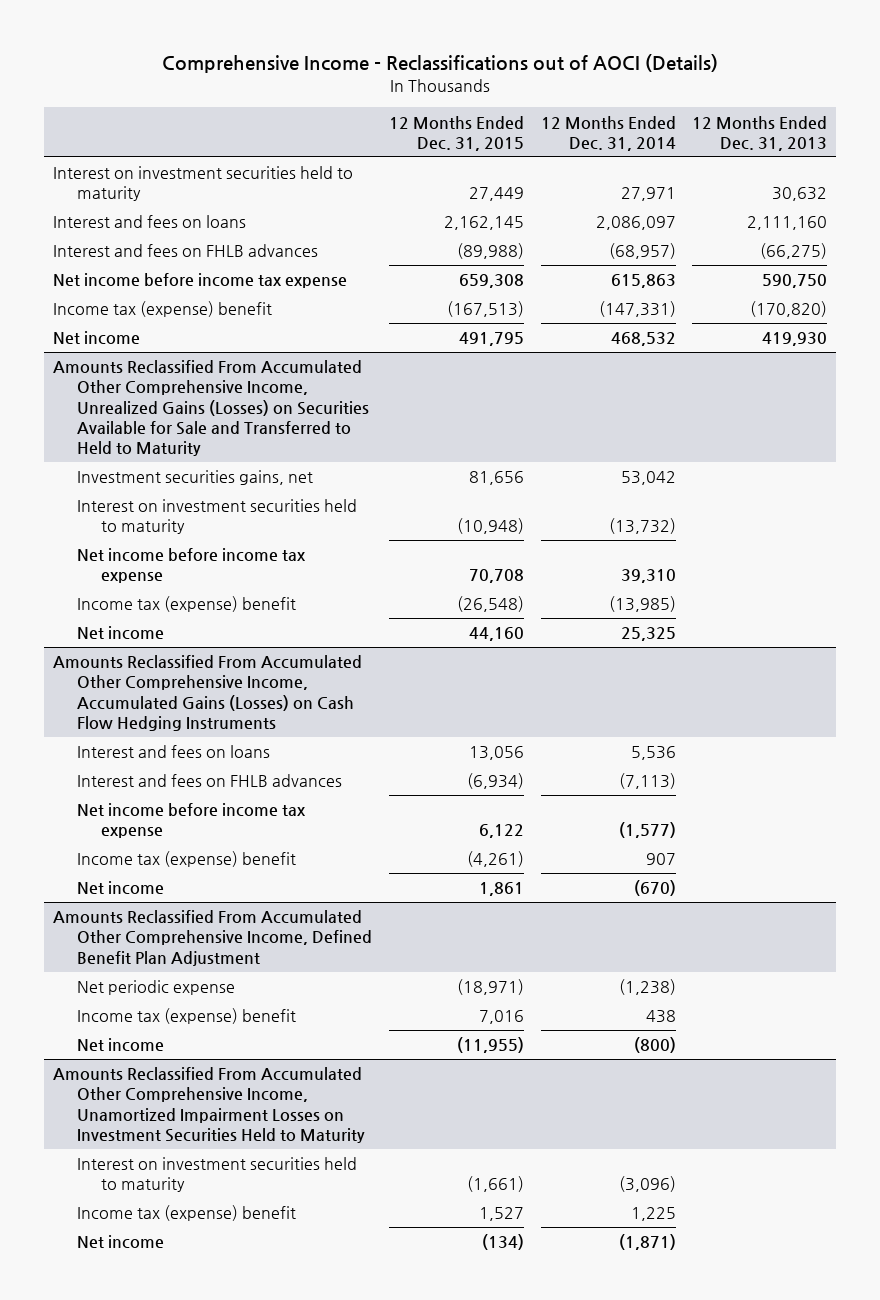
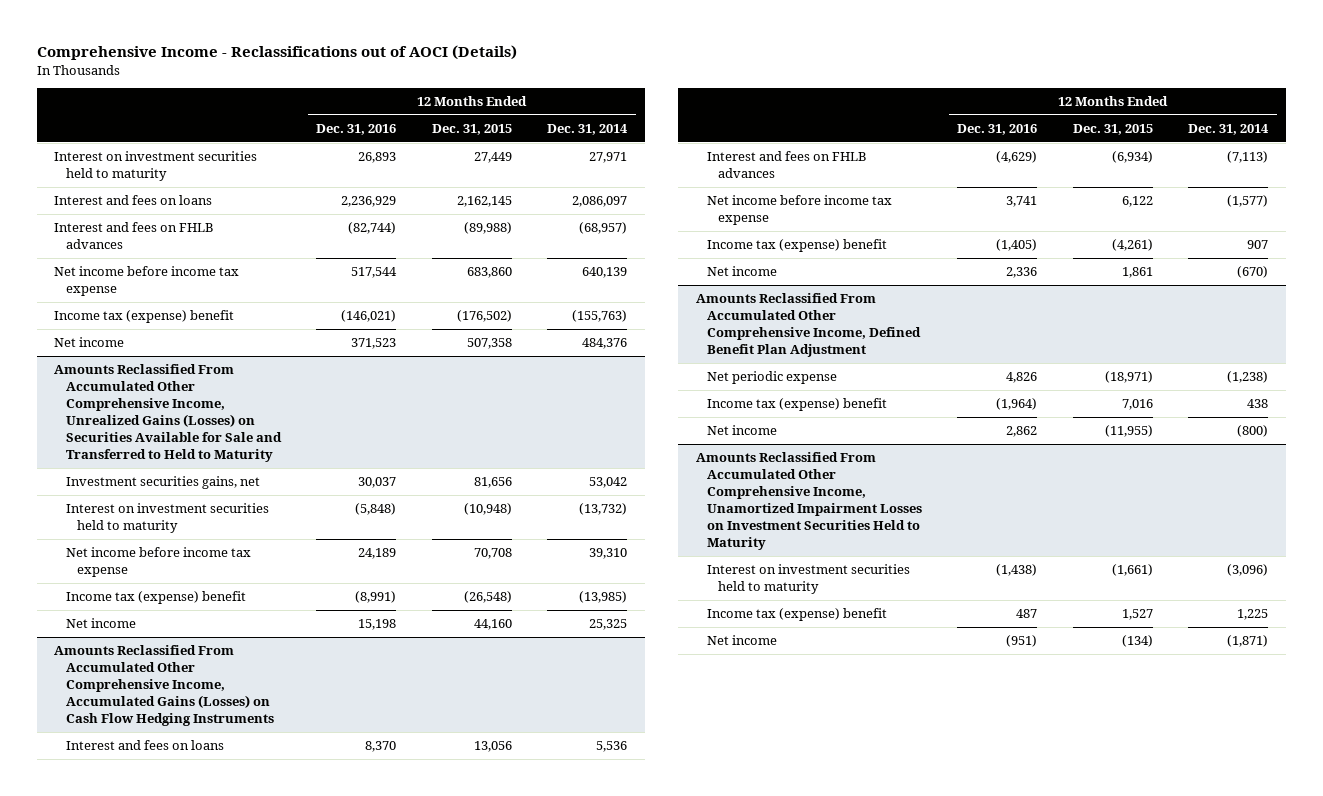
[692,115,828,151] 12 Months Ended Dec. 31, 2013 -> none
none -> [316,124,397,136] Dec. 31, 2016
[458,274,524,289] 659,308 -> [466,267,512,279] 683,860
[610,274,676,289] 615,863 -> [582,267,628,279] 640,139
[446,301,524,318] (167,513) -> [456,310,512,323] (176,502)
[598,301,676,318] (147,331) -> [572,310,628,323] (155,763)
[458,332,524,347] 491,795 -> [466,338,512,350] 507,358
[610,332,676,347] 468,532 -> [582,338,628,350] 484,376

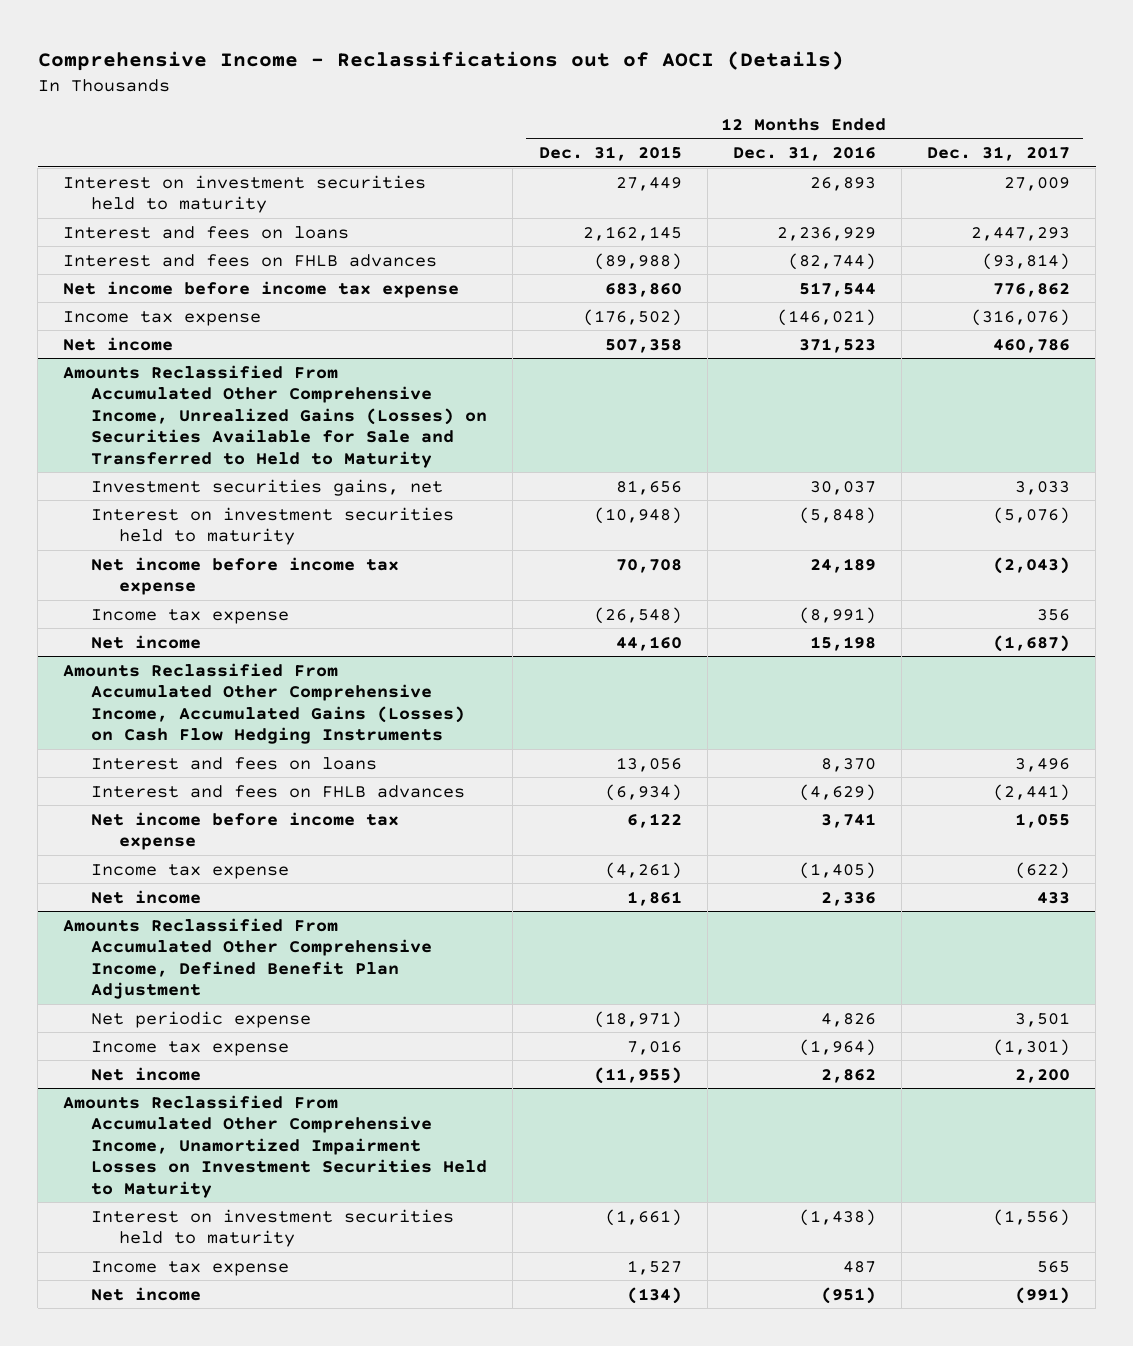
[547,124,629,136] Dec. 31, 2014 -> none
none -> [927,146,1071,162] Dec. 31, 2017
[54,310,235,324] Income tax (expense) benefit -> [63,310,262,326] Income tax expense
[65,591,246,605] Income tax (expense) benefit -> [91,608,290,624] Income tax expense
[707,239,888,253] Income tax (expense) benefit -> [91,863,290,879] Income tax expense
[707,398,888,412] Income tax (expense) benefit -> [91,1040,290,1056] Income tax expense
[707,608,888,622] Income tax (expense) benefit -> [91,1260,290,1276] Income tax expense

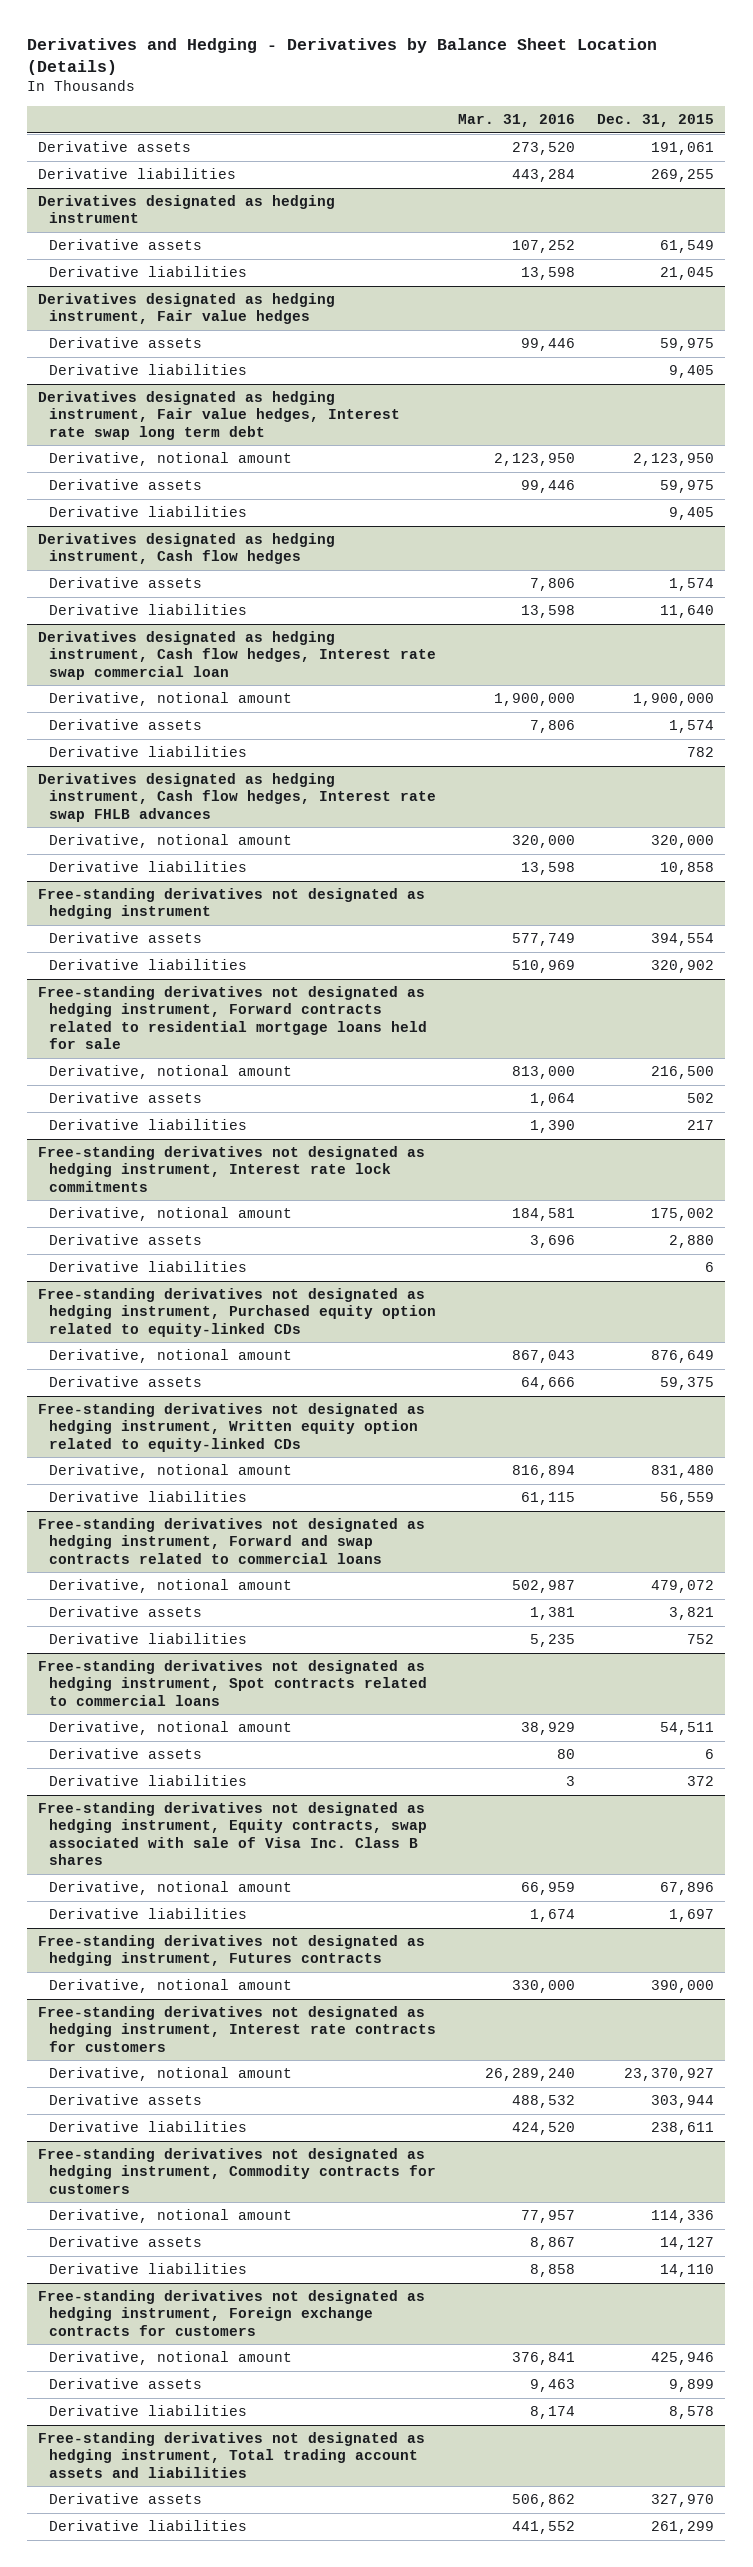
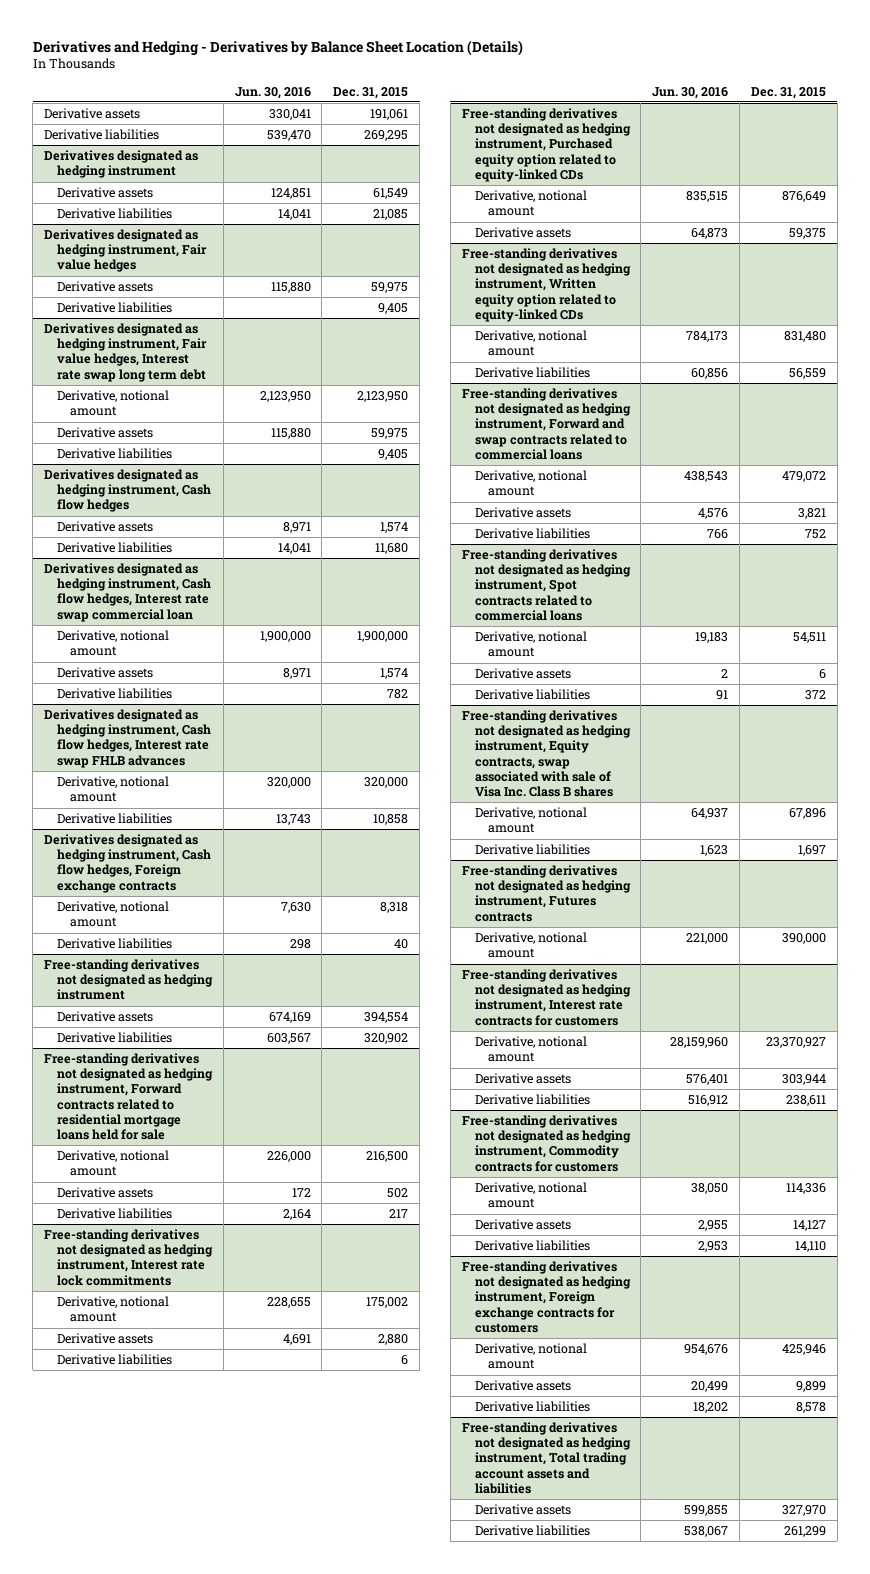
[457,113,575,127] Mar. 31, 2016 -> none
none -> [234,86,311,99] Jun. 30, 2016
[651,169,715,183] 269,255 -> [364,130,409,142] 269,295
[660,267,715,281] 21,045 -> [373,209,409,221] 21,085
[660,605,715,619] 11,640 -> [375,543,409,555] 11,680
none -> [43,834,211,893] Derivatives designated as hedging instrument, Cash flow hedges, Foreign exchange contracts
none -> [56,901,169,928] Derivative, notional amount
none -> [56,938,172,950] Derivative liabilities

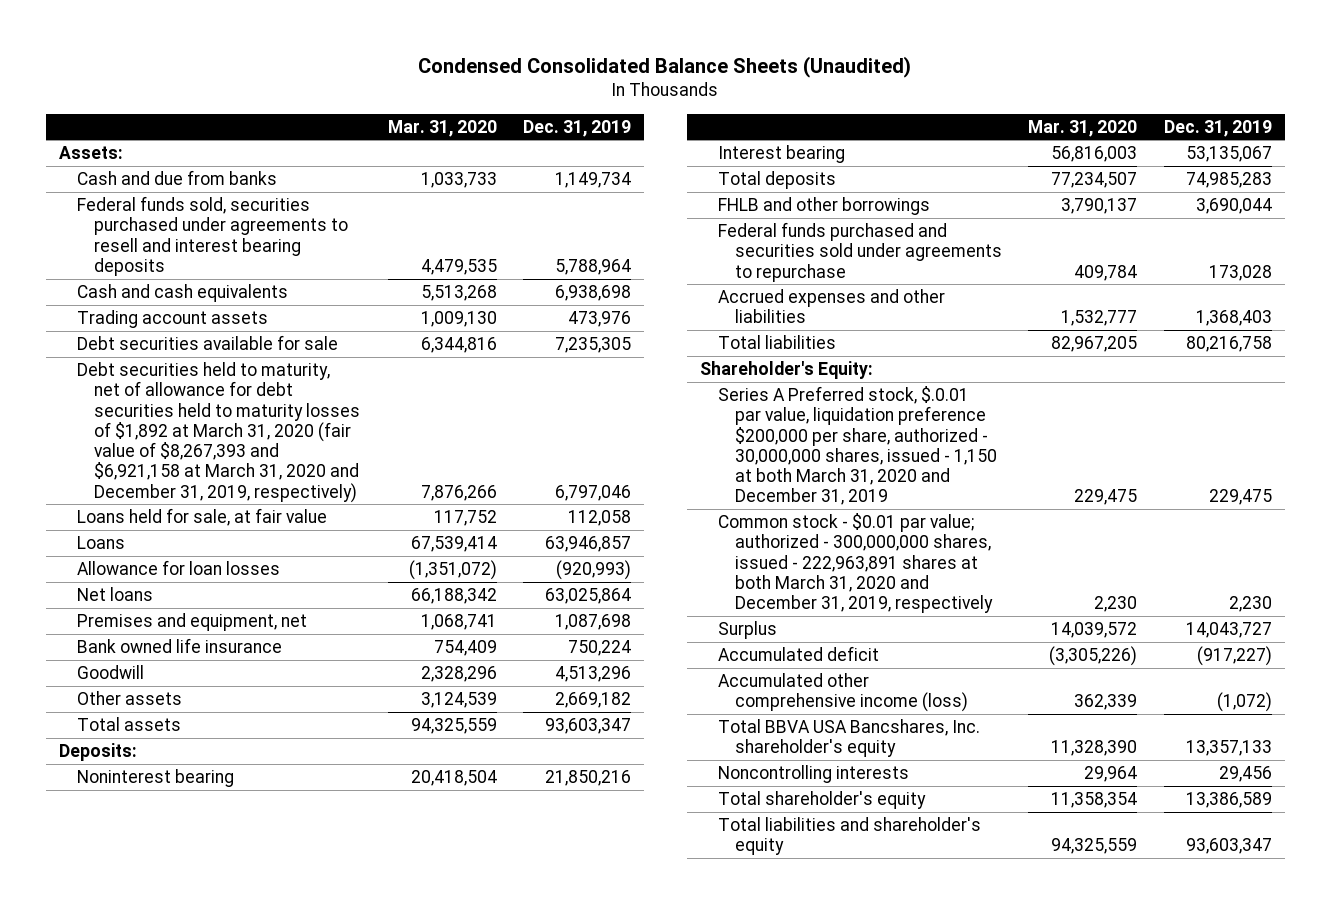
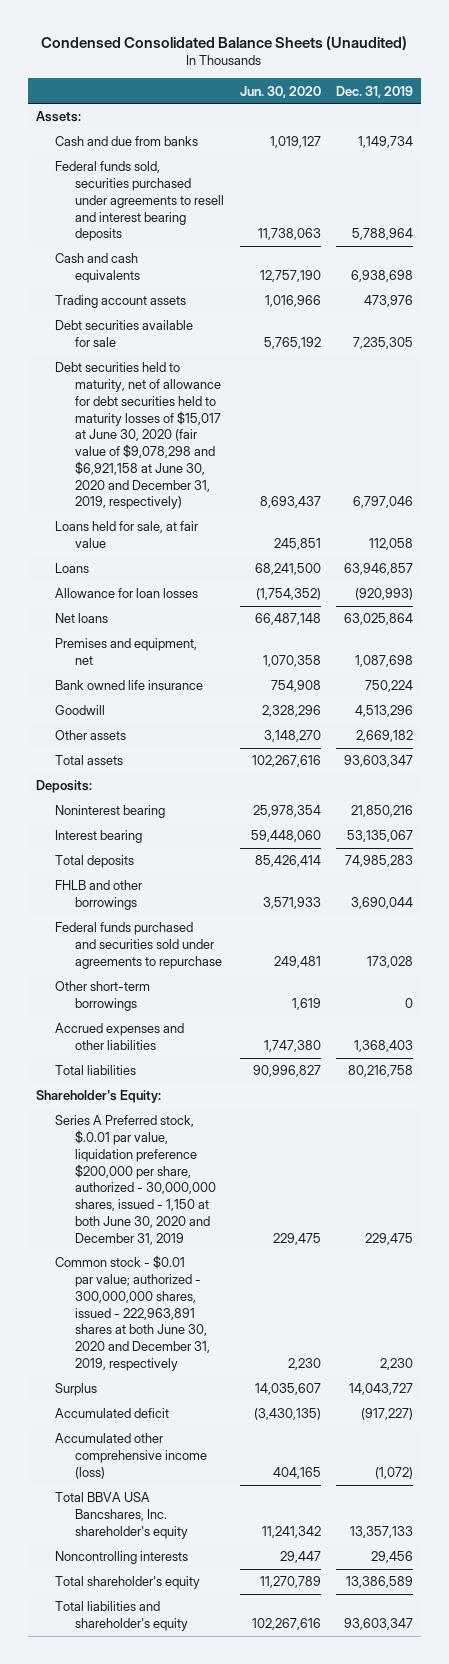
[387,119,497,137] Mar. 31, 2020 -> none
none -> [239,85,321,98] Jun. 30, 2020
[76,362,361,503] Debt securities held to maturity, net of allowance for debt securities held to maturity losses of $1,892 at March 31, 2020 (fair value of $8,267,393 and $6,921,158 at March 31, 2020 and December 31, 2019, respectively) -> [55,362,222,510] Debt securities held to maturity, net of allowance for debt securities held to maturity losses of $15,017 at June 30, 2020 (fair value of $9,078,298 and $6,921,158 at June 30, 2020 and December 31, 2019, respectively)
none -> [55,981,151,1012] Other short-term borrowings
[717,386,998,506] Series A Preferred stock, $.0.01 par value, liquidation preference $200,000 per share, authorized - 30,000,000 shares, issued - 1,150 at both March 31, 2020 and December 31, 2019 -> [55,1115,217,1245] Series A Preferred stock, $.0.01 par value, liquidation preference $200,000 per share, authorized - 30,000,000 shares, issued - 1,150 at both June 30, 2020 and December 31, 2019
[717,513,994,614] Common stock - $0.01 par value; authorized - 300,000,000 shares, issued - 222,963,891 shares at both March 31, 2020 and December 31, 2019, respectively -> [55,1255,211,1371] Common stock - $0.01 par value; authorized - 300,000,000 shares, issued - 222,963,891 shares at both June 30, 2020 and December 31, 2019, respectively

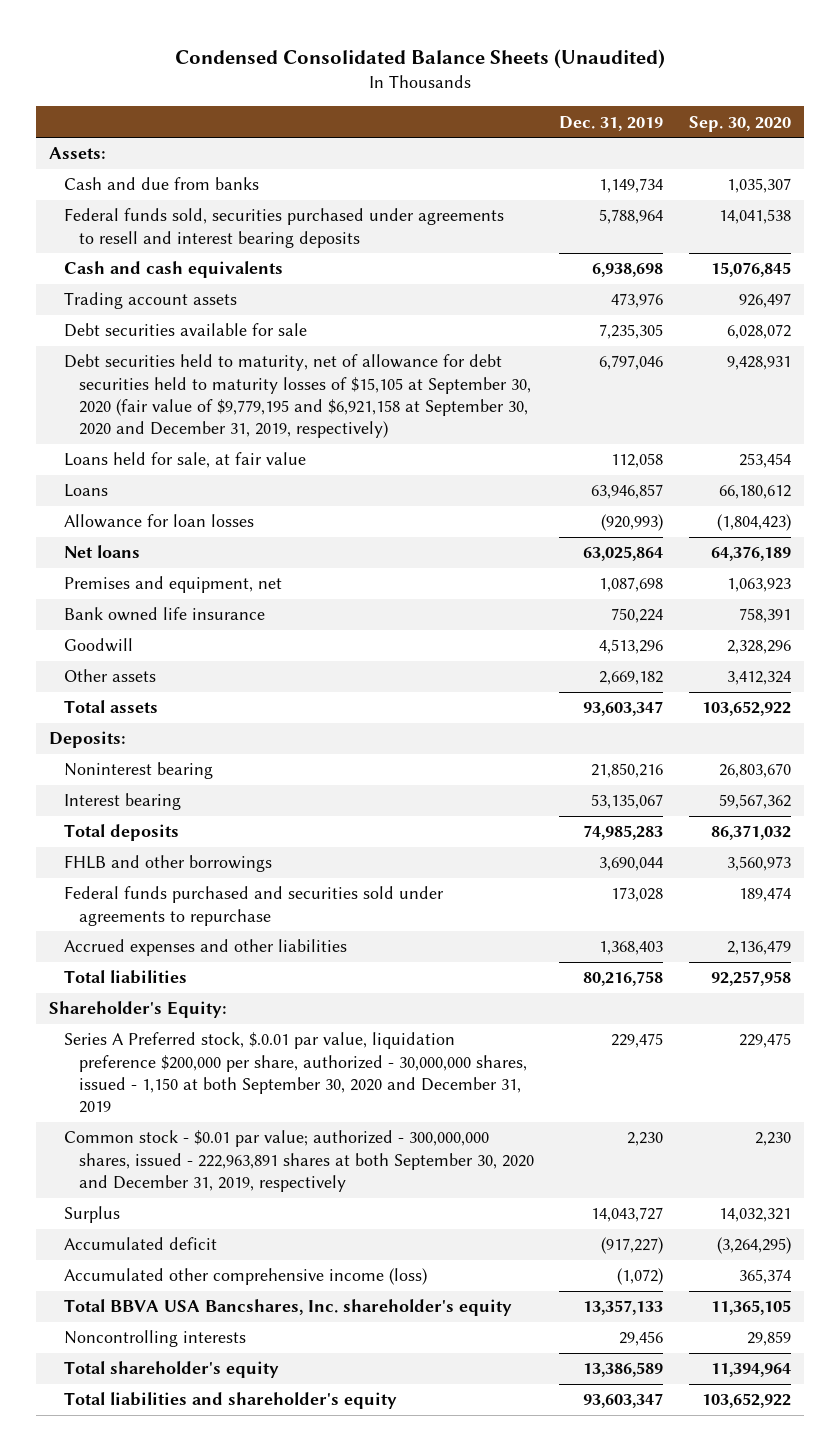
[239,85,321,98] Jun. 30, 2020 -> none
none -> [688,115,791,132] Sep. 30, 2020
[55,362,222,510] Debt securities held to maturity, net of allowance for debt securities held to maturity losses of $15,017 at June 30, 2020 (fair value of $9,078,298 and $6,921,158 at June 30, 2020 and December 31, 2019, respectively) -> [63,354,531,439] Debt securities held to maturity, net of allowance for debt securities held to maturity losses of $15,105 at September 30, 2020 (fair value of $9,779,195 and $6,921,158 at September 30, 2020 and December 31, 2019, respectively)
[55,981,151,1012] Other short-term borrowings -> none
[55,1115,217,1245] Series A Preferred stock, $.0.01 par value, liquidation preference $200,000 per share, authorized - 30,000,000 shares, issued - 1,150 at both June 30, 2020 and December 31, 2019 -> [63,1032,527,1114] Series A Preferred stock, $.0.01 par value, liquidation preference $200,000 per share, authorized - 30,000,000 shares, issued - 1,150 at both September 30, 2020 and December 31, 2019
[55,1255,211,1371] Common stock - $0.01 par value; authorized - 300,000,000 shares, issued - 222,963,891 shares at both June 30, 2020 and December 31, 2019, respectively -> [63,1130,534,1192] Common stock - $0.01 par value; authorized - 300,000,000 shares, issued - 222,963,891 shares at both September 30, 2020 and December 31, 2019, respectively

